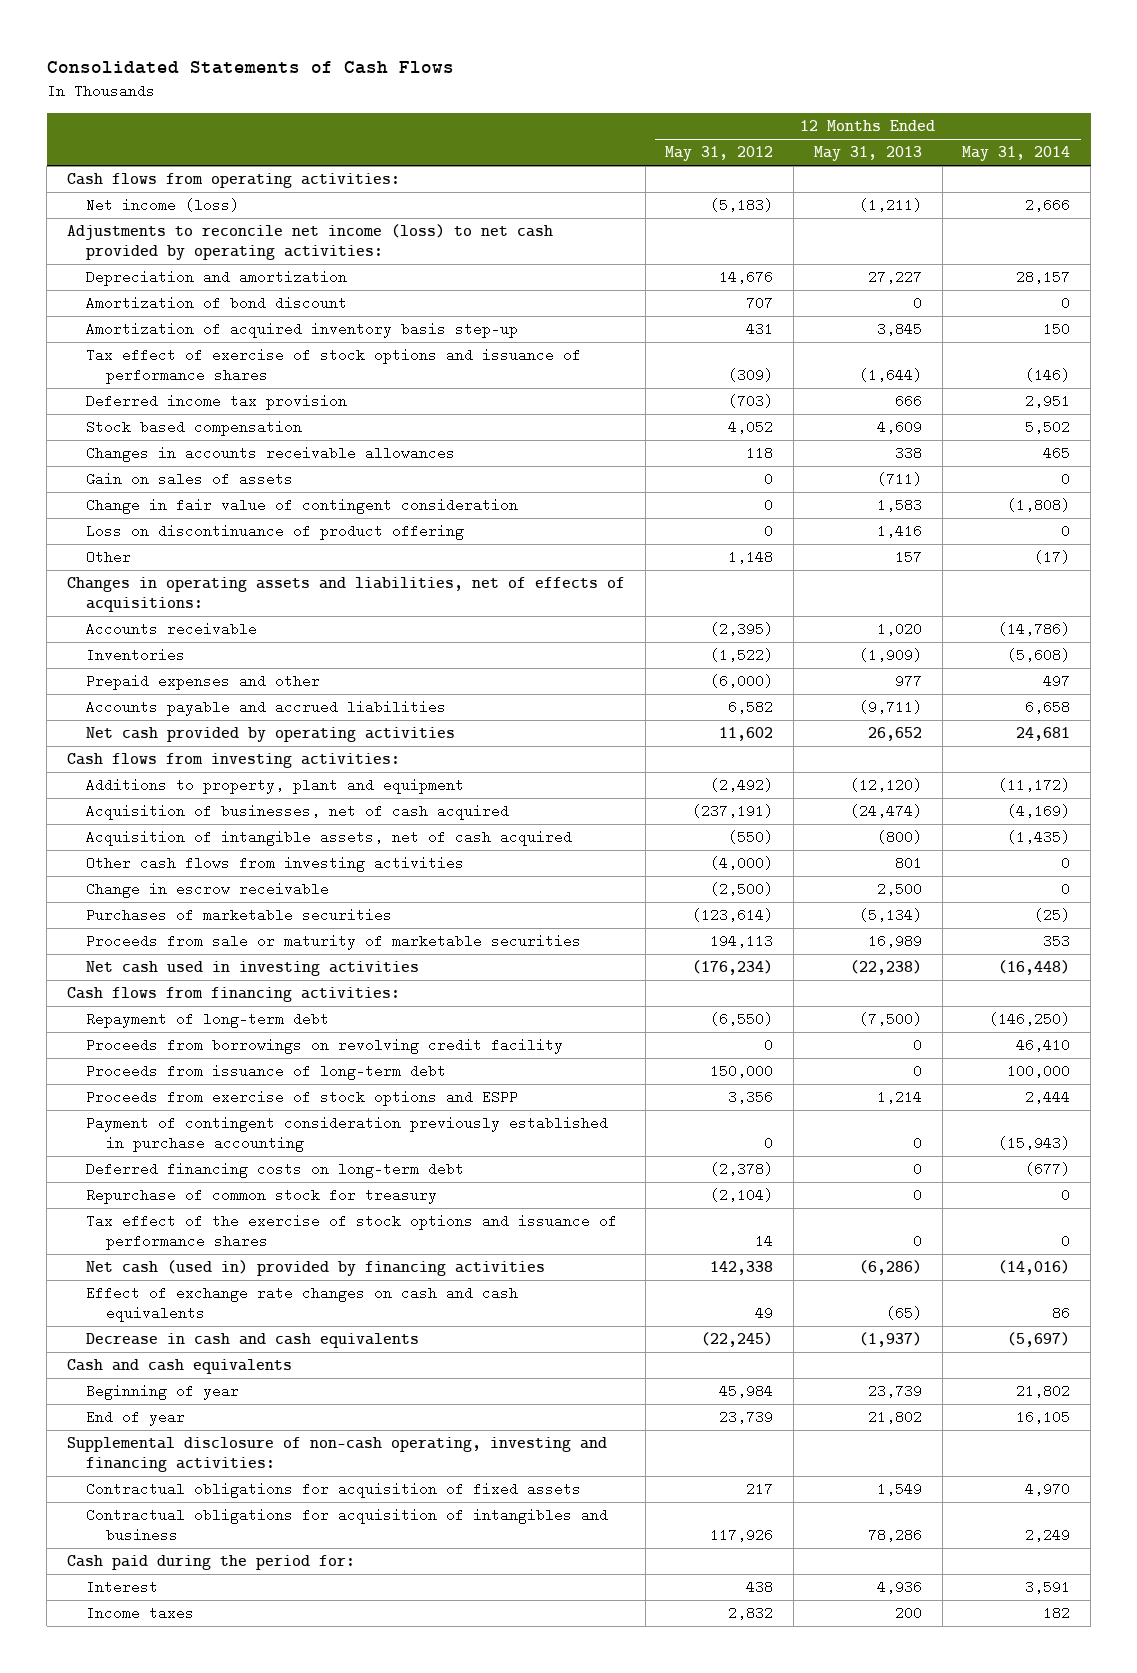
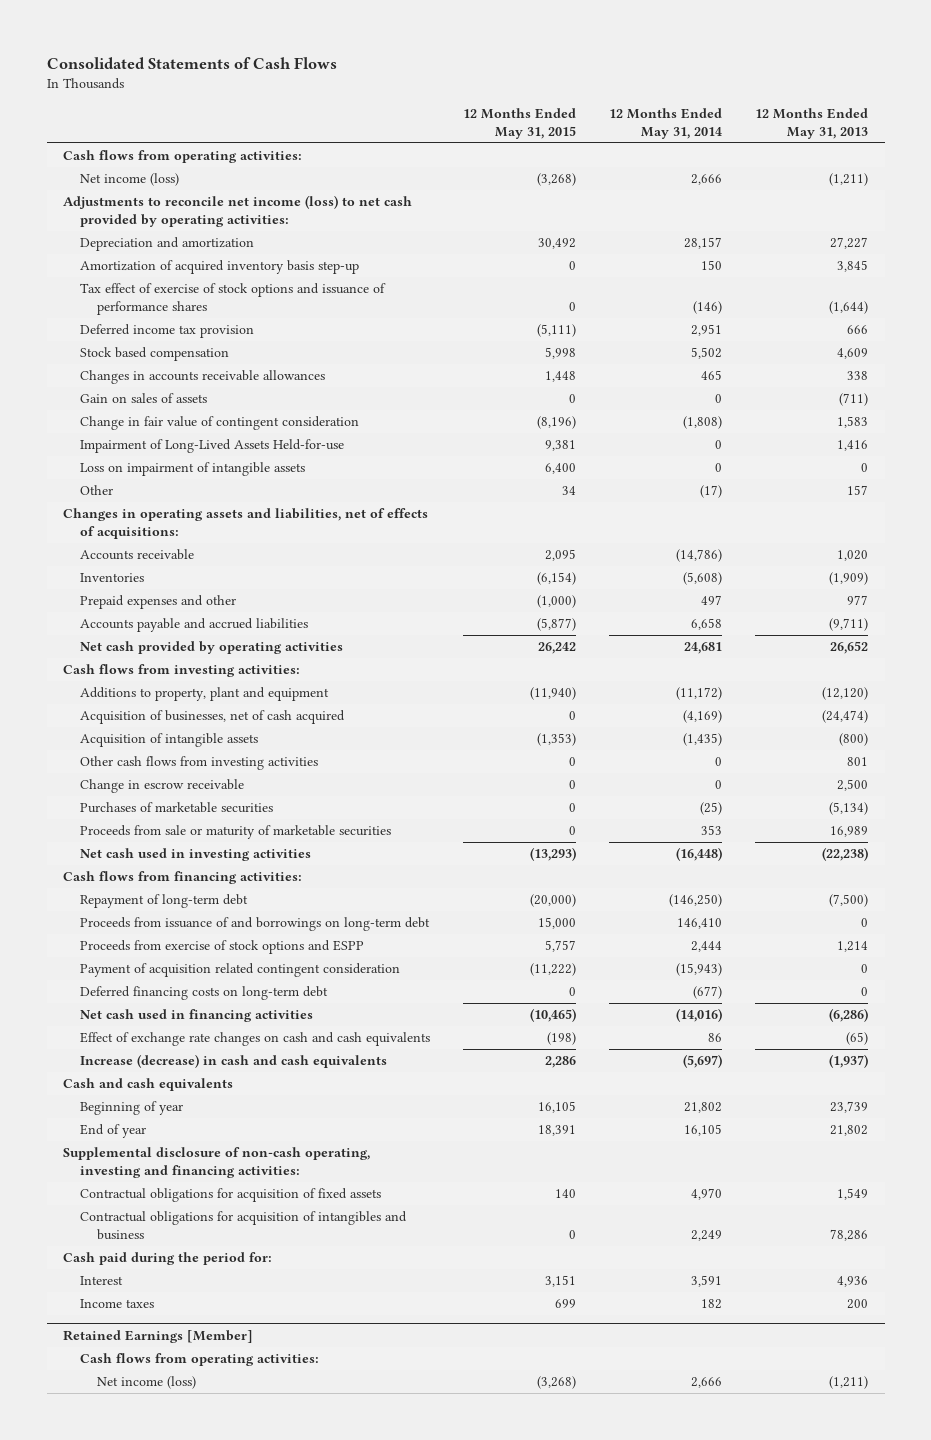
[665,146,774,162] May 31, 2012 -> none
none -> [462,107,576,139] 12 Months Ended May 31, 2015
[86,296,348,311] Amortization of bond discount -> none
[86,524,465,541] Loss on discontinuance of product offering -> [79,439,344,454] Impairment of Long-Lived Assets Held-for-use
none -> [79,462,305,477] Loss on impairment of intangible assets
[86,830,573,847] Acquisition of intangible assets, net of cash acquired -> [79,733,258,748] Acquisition of intangible assets
[86,1038,564,1055] Proceeds from borrowings on revolving credit facility -> none
[86,1064,447,1081] Proceeds from issuance of long-term debt -> [79,917,430,932] Proceeds from issuance of and borrowings on long-term debt
[1007,1064,1071,1079] 100,000 -> [677,918,723,930] 146,410
[86,1116,609,1152] Payment of contingent consideration previously established in purchase accounting -> [79,963,400,978] Payment of acquisition related contingent consideration
[86,1188,438,1205] Repurchase of common stock for treasury -> none
[86,1214,618,1250] Tax effect of the exercise of stock options and issuance of performance shares -> none
[86,1260,546,1277] Net cash (used in) provided by financing activities -> [79,1009,313,1023] Net cash used in financing activities
[86,1333,420,1349] Decrease in cash and cash equivalents -> [79,1054,387,1069] Increase (decrease) in cash and cash equivalents
none -> [63,1330,254,1344] Retained Earnings [Member]
none -> [79,1353,319,1367] Cash flows from operating activities:
none -> [96,1376,196,1390] Net income (loss)

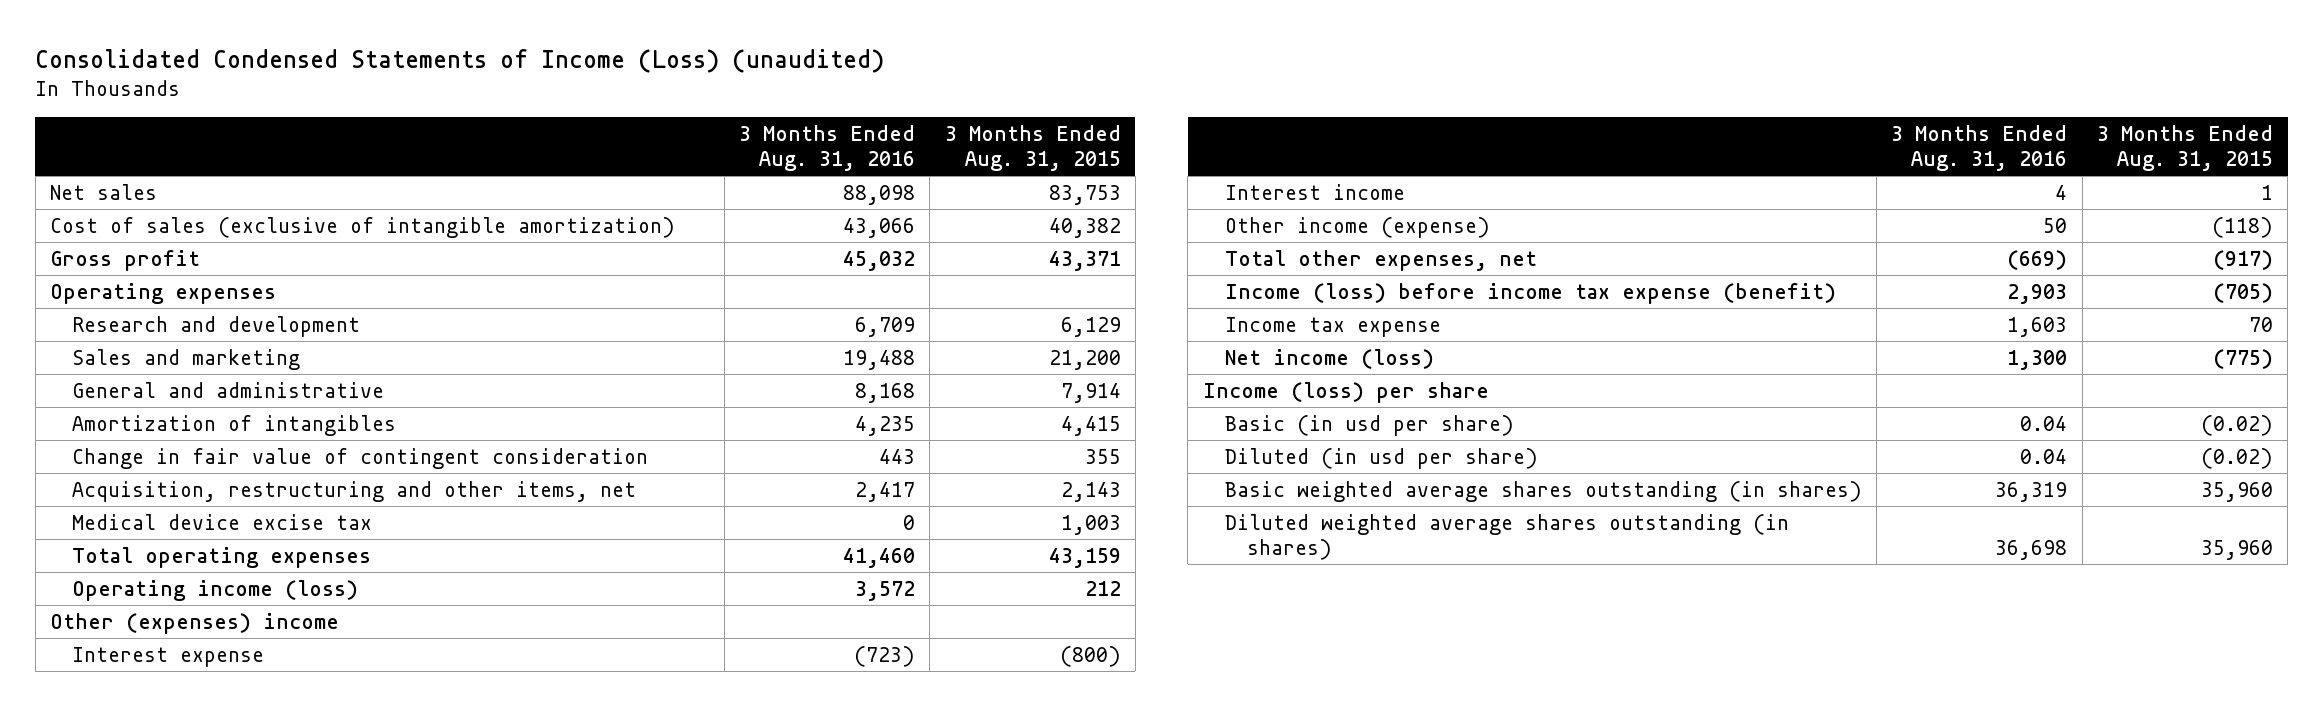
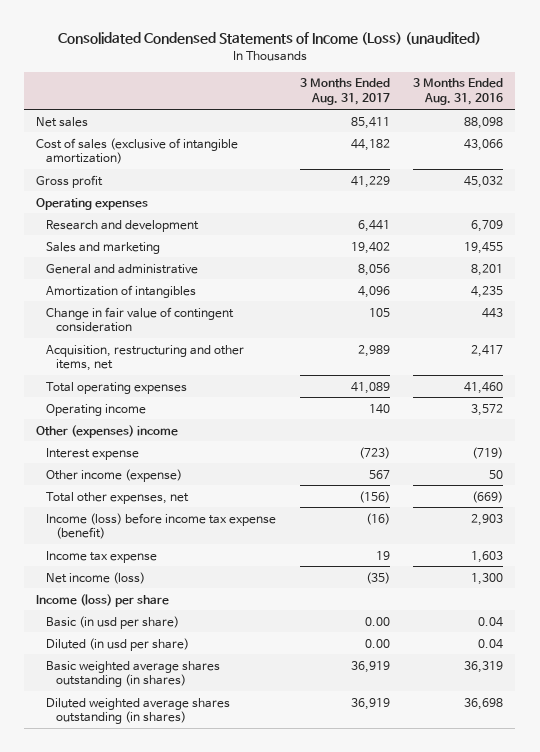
[944,125,1121,172] 3 Months Ended Aug. 31, 2015 -> none
none -> [299,78,390,106] 3 Months Ended Aug. 31, 2017
[843,349,916,370] 19,488 -> [464,241,504,254] 19,455
[855,382,916,403] 8,168 -> [471,263,504,276] 8,201
[72,513,373,530] Medical device excise tax -> none
[72,579,359,601] Operating income (loss) -> [46,403,147,416] Operating income
[1224,183,1405,200] Interest income -> none
[854,645,916,667] (723) -> [472,446,504,459] (719)

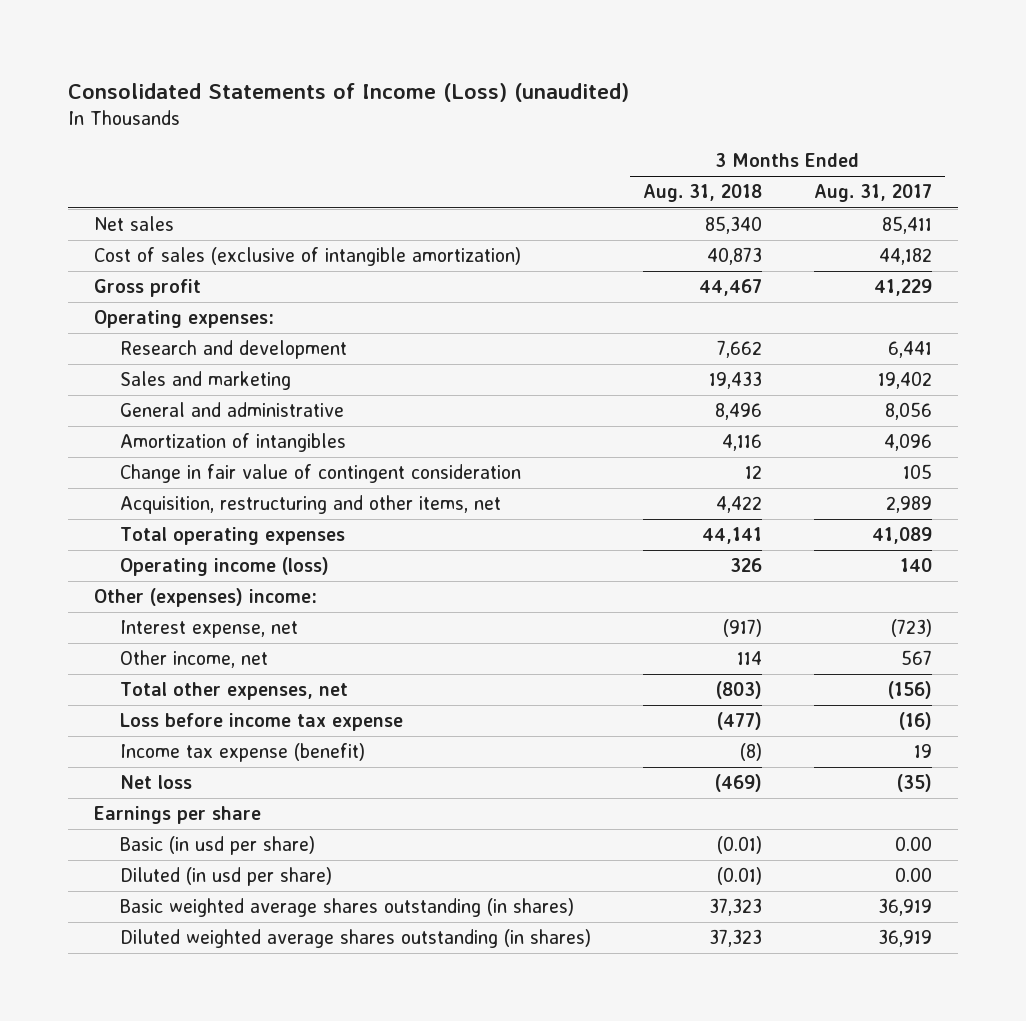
[57,32,481,46] Consolidated Condensed Statements of Income (Loss) (unaudited) -> [68,82,630,102] Consolidated Statements of Income (Loss) (unaudited)
[413,78,504,106] 3 Months Ended Aug. 31, 2016 -> none
none -> [642,184,762,203] Aug. 31, 2018
[36,197,149,210] Operating expenses -> [94,310,275,329] Operating expenses:
[46,403,147,416] Operating income -> [119,557,329,577] Operating income (loss)
[36,424,179,438] Other (expenses) income -> [94,588,318,608] Other (expenses) income:
[46,447,140,460] Interest expense -> [119,620,298,639] Interest expense, net
[46,468,183,482] Other income (expense) -> [119,650,268,669] Other income, net
[46,512,277,540] Income (loss) before income tax expense (benefit) -> [119,713,403,732] Loss before income tax expense
[46,550,158,563] Income tax expense -> [119,743,365,763] Income tax expense (benefit)
[46,571,146,584] Net income (loss) -> [119,775,192,790] Net loss
[36,593,170,607] Income (loss) per share -> [94,806,262,825] Earnings per share

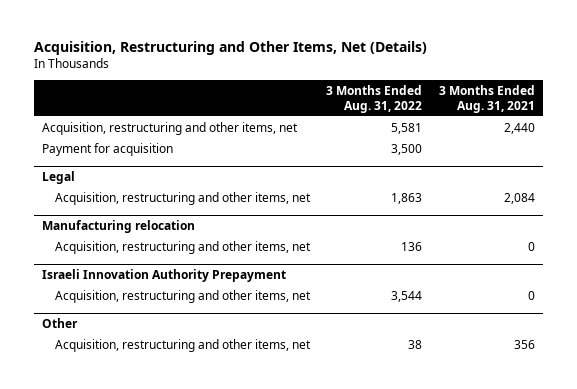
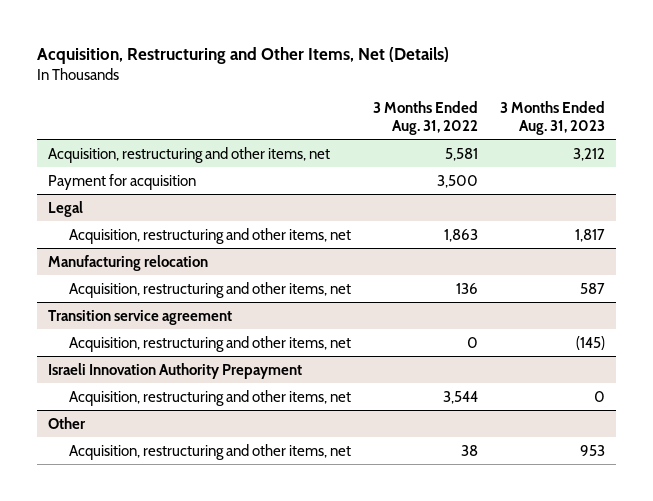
[438,85,535,113] 3 Months Ended Aug. 31, 2021 -> none
none -> [499,101,605,136] 3 Months Ended Aug. 31, 2023
none -> [48,309,233,325] Transition service agreement
none -> [68,335,351,352] Acquisition, restructuring and other items, net

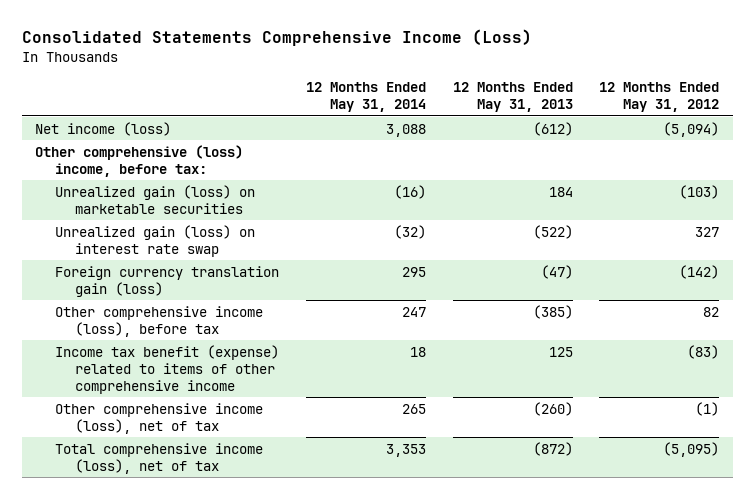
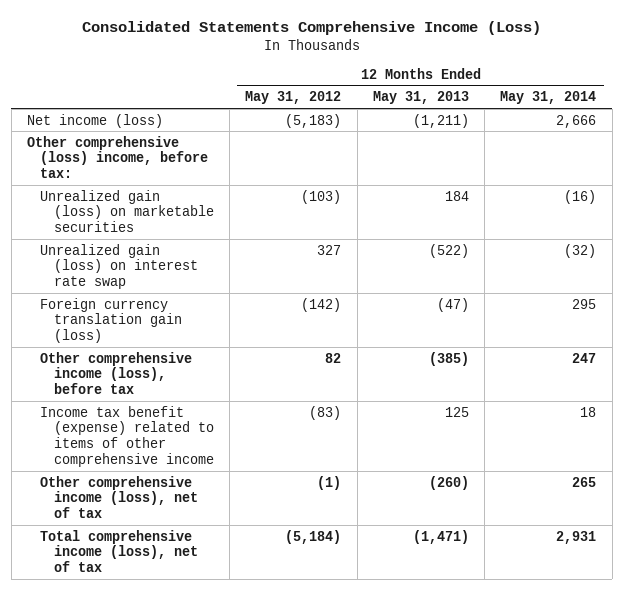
[385,123,426,137] 3,088 -> [556,114,597,128] 2,666
[532,121,573,136] (612) -> [412,113,469,128] (1,211)
[663,121,720,137] (5,094) -> [285,113,342,128] (5,183)
[385,443,426,457] 3,353 -> [556,530,597,544] 2,931
[532,441,573,456] (872) -> [412,529,469,544] (1,471)
[663,441,720,457] (5,095) -> [285,529,342,544] (5,184)

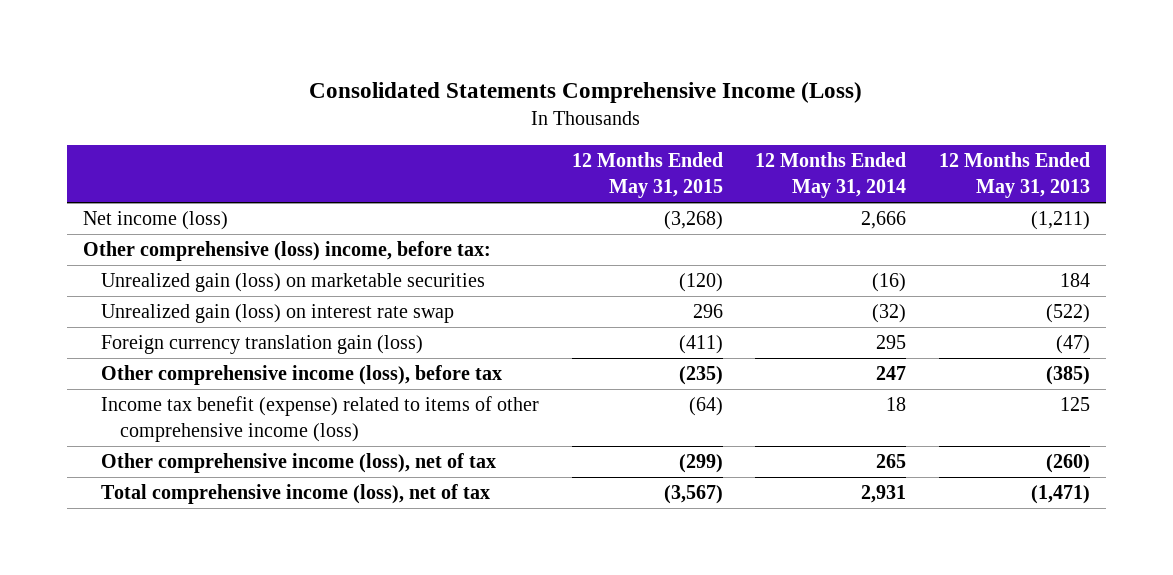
[245,91,342,105] May 31, 2012 -> none
none -> [571,152,723,198] 12 Months Ended May 31, 2015
[40,405,214,467] Income tax benefit (expense) related to items of other comprehensive income -> [101,396,540,442] Income tax benefit (expense) related to items of other comprehensive income (loss)

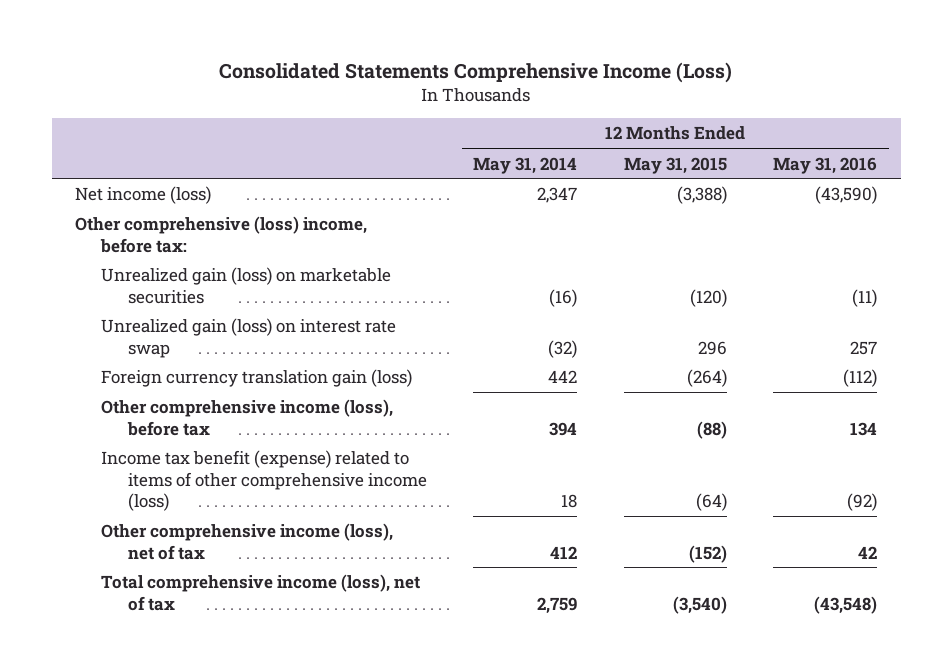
[938,152,1090,198] 12 Months Ended May 31, 2013 -> none
none -> [773,156,878,174] May 31, 2016
[663,211,723,231] (3,268) -> [676,186,727,205] (3,388)
[861,211,907,230] 2,666 -> [537,187,578,204] 2,347
[678,335,723,355] (411) -> [686,369,727,388] (264)
[876,335,907,350] 295 -> [548,370,578,384] 442
[678,366,723,386] (235) -> [696,420,727,439] (88)
[876,366,907,381] 247 -> [549,421,578,436] 394
[678,454,723,474] (299) -> [688,544,727,563] (152)
[876,454,907,469] 265 -> [550,545,578,559] 412
[663,485,723,505] (3,567) -> [672,595,727,614] (3,540)
[861,485,907,504] 2,931 -> [537,596,578,614] 2,759

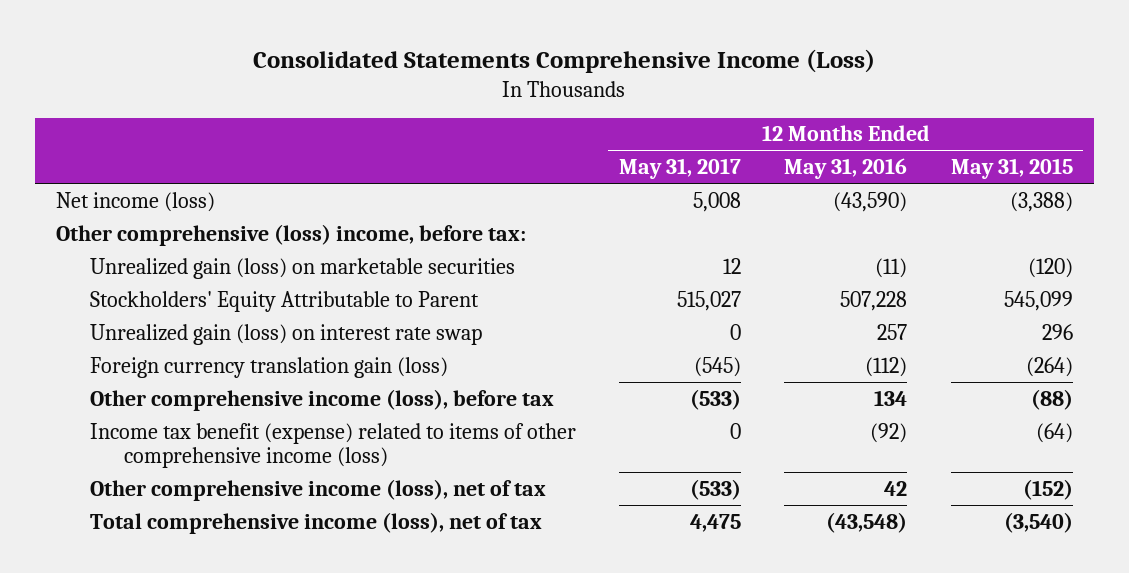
[473,156,578,174] May 31, 2014 -> none
none -> [619,158,742,180] May 31, 2017
none -> [90,290,480,312] Stockholders' Equity Attributable to Parent

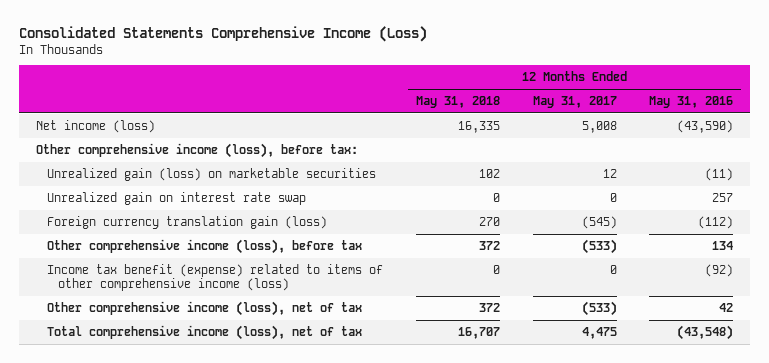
[950,158,1073,180] May 31, 2015 -> none
none -> [415,96,500,109] May 31, 2018
[56,223,527,246] Other comprehensive (loss) income, before tax: -> [35,143,358,159] Other comprehensive income (loss), before tax:
[90,290,480,312] Stockholders' Equity Attributable to Parent -> none
[90,323,483,345] Unrealized gain (loss) on interest rate swap -> [47,192,307,206] Unrealized gain on interest rate swap

